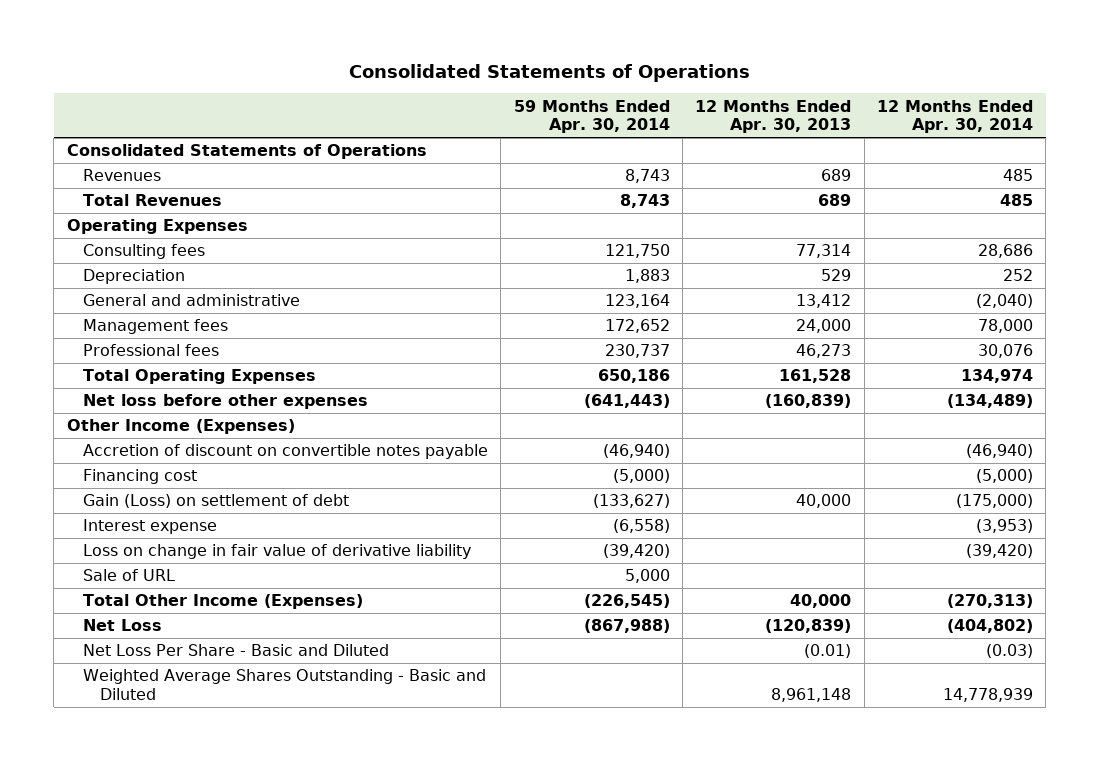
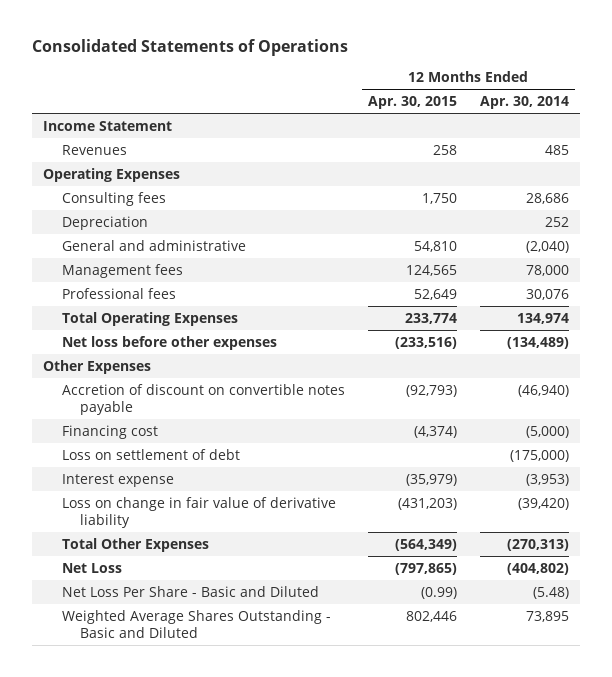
[513,99,670,134] 59 Months Ended Apr. 30, 2014 -> none
[695,99,852,134] 12 Months Ended Apr. 30, 2013 -> none
none -> [367,96,457,110] Apr. 30, 2015
[66,144,427,160] Consolidated Statements of Operations -> [43,120,173,131] Income Statement
[83,194,223,207] Total Revenues -> none
[66,419,295,435] Other Income (Expenses) -> [43,359,152,374] Other Expenses
[83,494,350,509] Gain (Loss) on settlement of debt -> [61,448,240,460] Loss on settlement of debt
[83,569,176,582] Sale of URL -> none
[83,594,364,610] Total Other Income (Expenses) -> [61,537,209,552] Total Other Expenses
[986,644,1034,659] (0.03) -> [532,586,569,599] (5.48)
[943,687,1034,702] 14,778,939 -> [525,610,569,622] 73,895

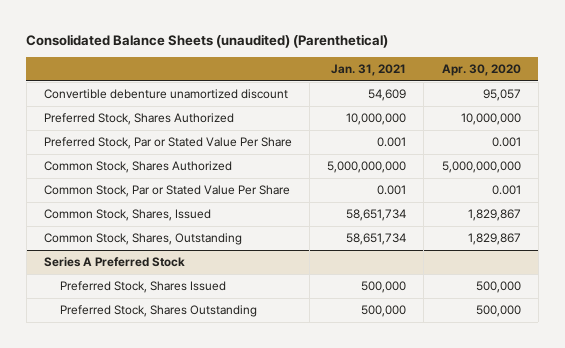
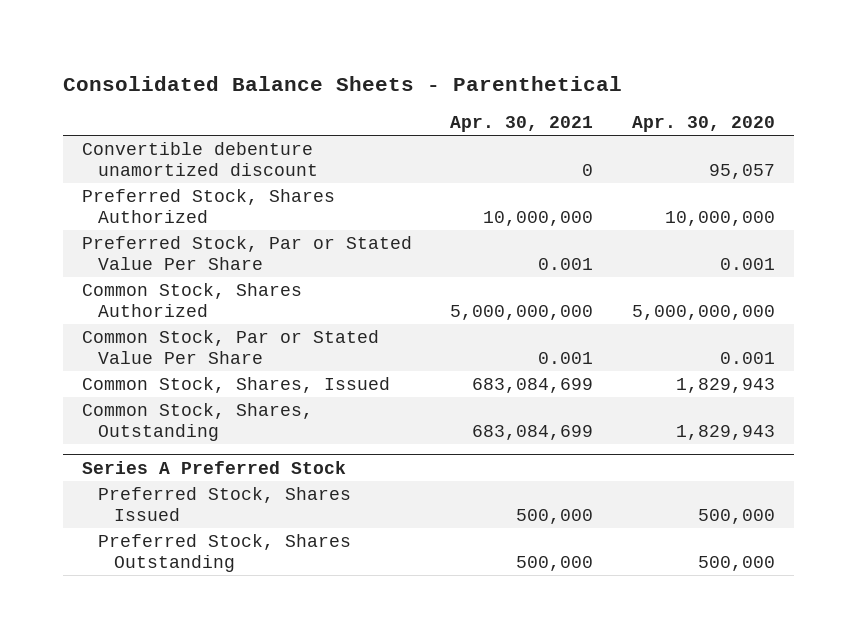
[26,33,389,48] Consolidated Balance Sheets (unaudited) (Parenthetical) -> [62,76,622,92] Consolidated Balance Sheets - Parenthetical
[331,63,407,76] Jan. 31, 2021 -> none
none -> [450,116,594,133] Apr. 30, 2021
[467,209,521,222] 1,829,867 -> [675,378,775,394] 1,829,943
[467,233,521,246] 1,829,867 -> [675,425,775,441] 1,829,943

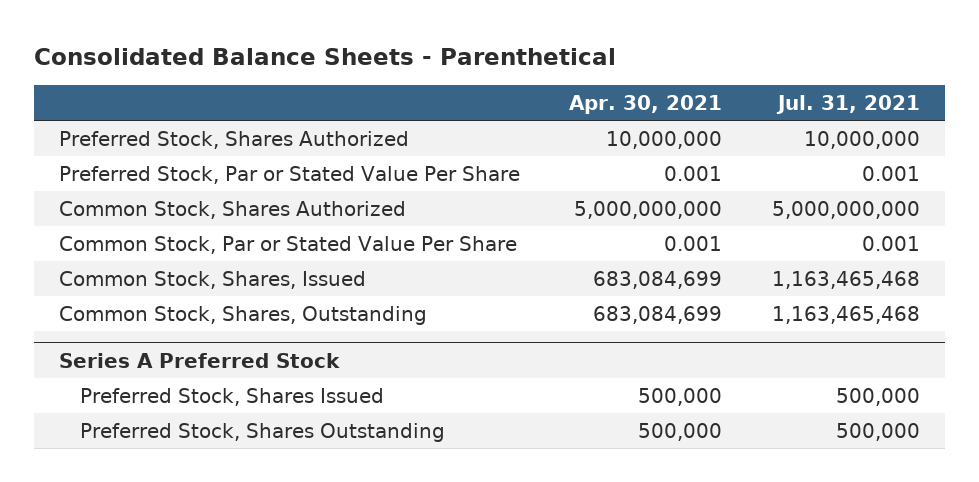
[631,116,775,133] Apr. 30, 2020 -> none
none -> [775,94,920,114] Jul. 31, 2021
[81,142,318,177] Convertible debenture unamortized discount -> none

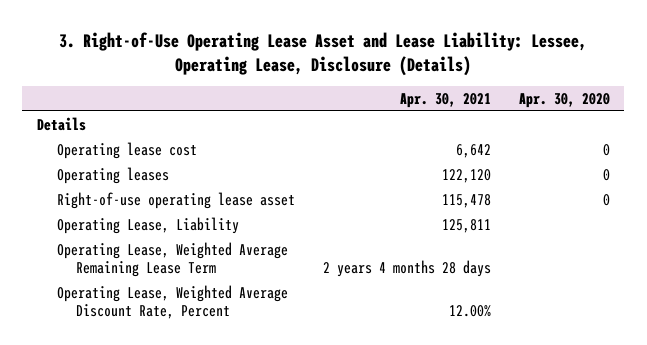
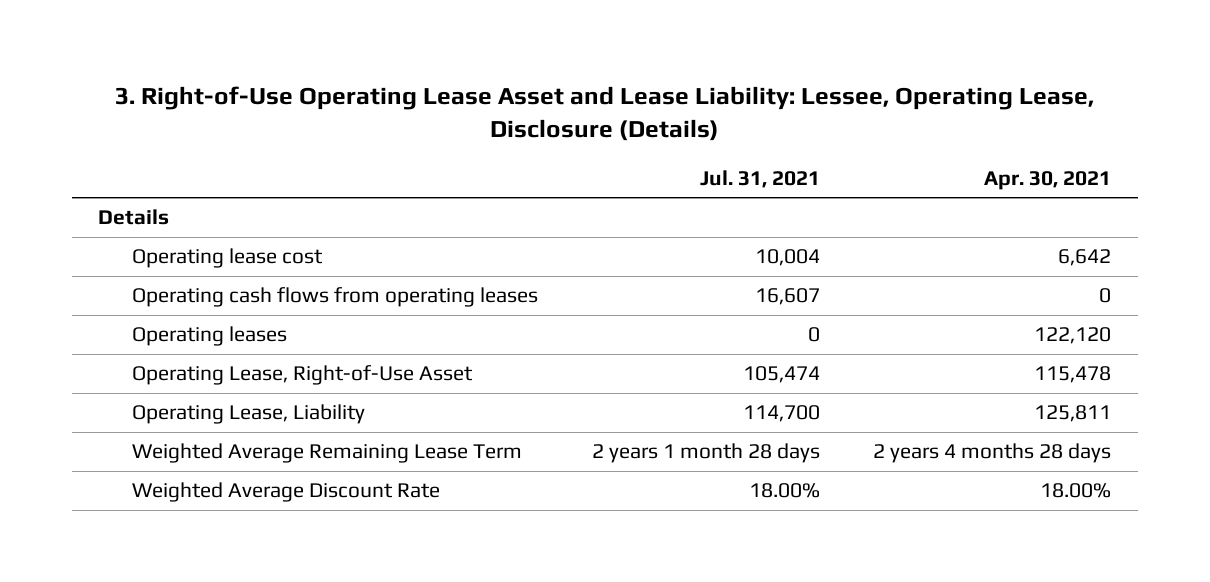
[519,93,611,109] Apr. 30, 2020 -> none
none -> [699,169,820,188] Jul. 31, 2021
none -> [132,287,539,308] Operating cash flows from operating leases
[56,191,295,209] Right-of-use operating lease asset -> [132,365,474,386] Operating Lease, Right-of-Use Asset
[56,241,288,278] Operating Lease, Weighted Average Remaining Lease Term -> [132,443,523,464] Weighted Average Remaining Lease Term
[56,284,288,320] Operating Lease, Weighted Average Discount Rate, Percent -> [132,482,441,503] Weighted Average Discount Rate
[448,305,491,318] 12.00% -> [1040,483,1112,499] 18.00%

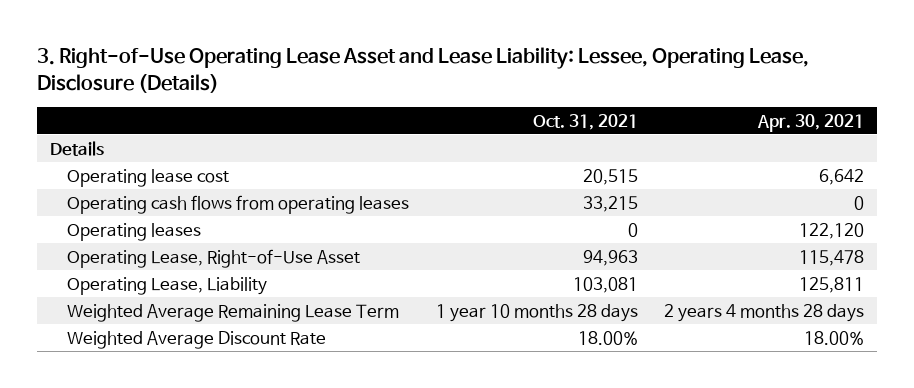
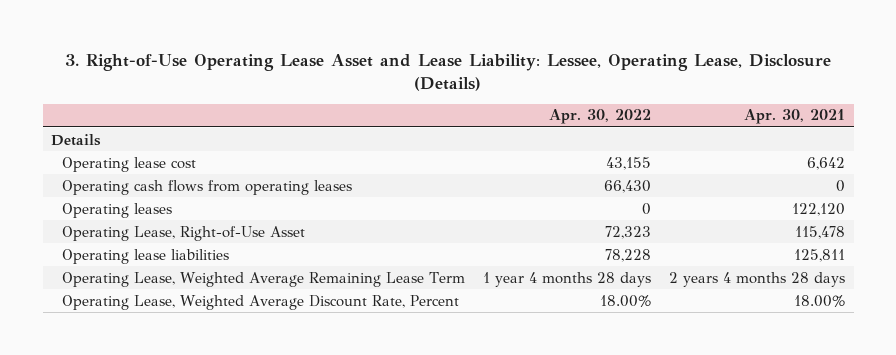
[532,113,638,130] Oct. 31, 2021 -> none
none -> [549,109,652,125] Apr. 30, 2022
[67,276,268,295] Operating Lease, Liability -> [62,248,230,264] Operating lease liabilities
[67,303,400,322] Weighted Average Remaining Lease Term -> [62,271,466,287] Operating Lease, Weighted Average Remaining Lease Term
[67,330,327,349] Weighted Average Discount Rate -> [62,294,460,310] Operating Lease, Weighted Average Discount Rate, Percent

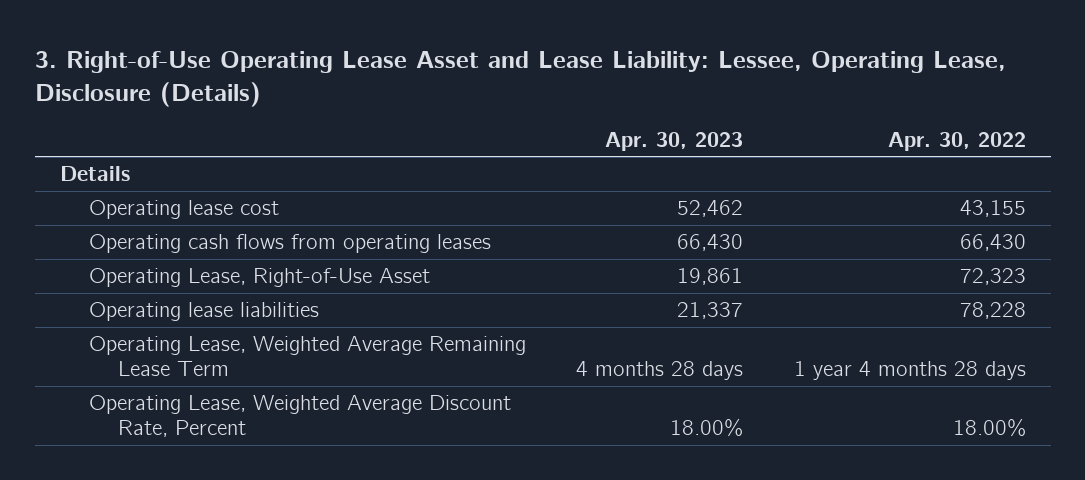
[743,109,845,125] Apr. 30, 2021 -> none
none -> [605,131,744,151] Apr. 30, 2023
[62,202,173,218] Operating leases -> none

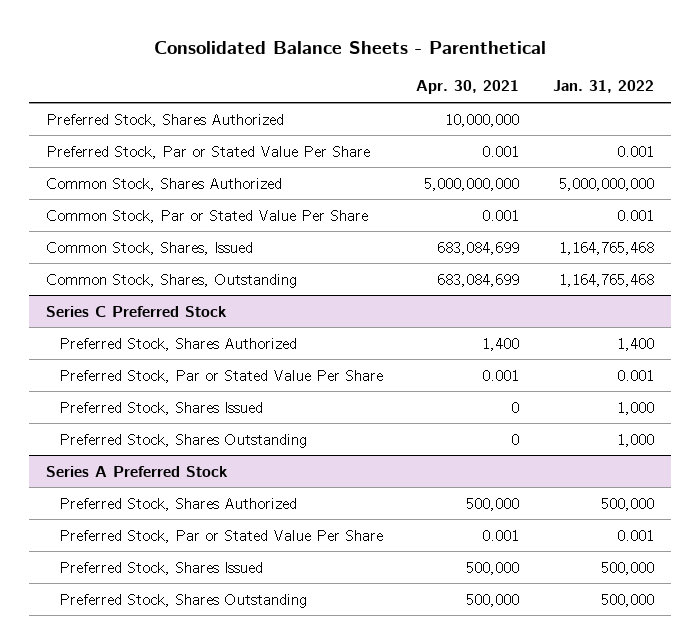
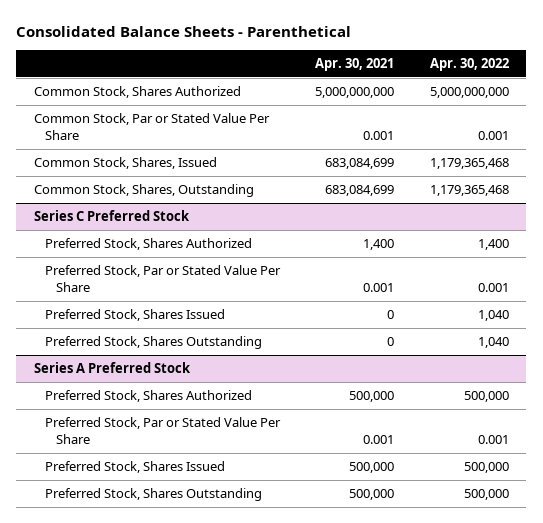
[552,80,654,94] Jan. 31, 2022 -> none
none -> [429,57,509,71] Apr. 30, 2022
[46,113,285,127] Preferred Stock, Shares Authorized -> none
[46,145,371,159] Preferred Stock, Par or Stated Value Per Share -> none

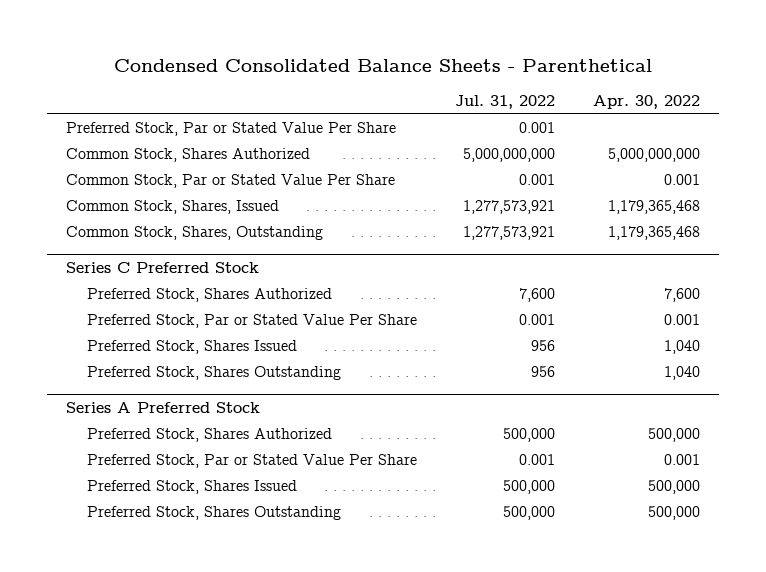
[16,25,352,37] Consolidated Balance Sheets - Parenthetical -> [114,58,653,72] Condensed Consolidated Balance Sheets - Parenthetical
[315,57,395,71] Apr. 30, 2021 -> none
none -> [455,95,556,110] Jul. 31, 2022
none -> [66,122,397,137] Preferred Stock, Par or Stated Value Per Share
[477,239,509,251] 1,400 -> [664,288,701,303] 7,600

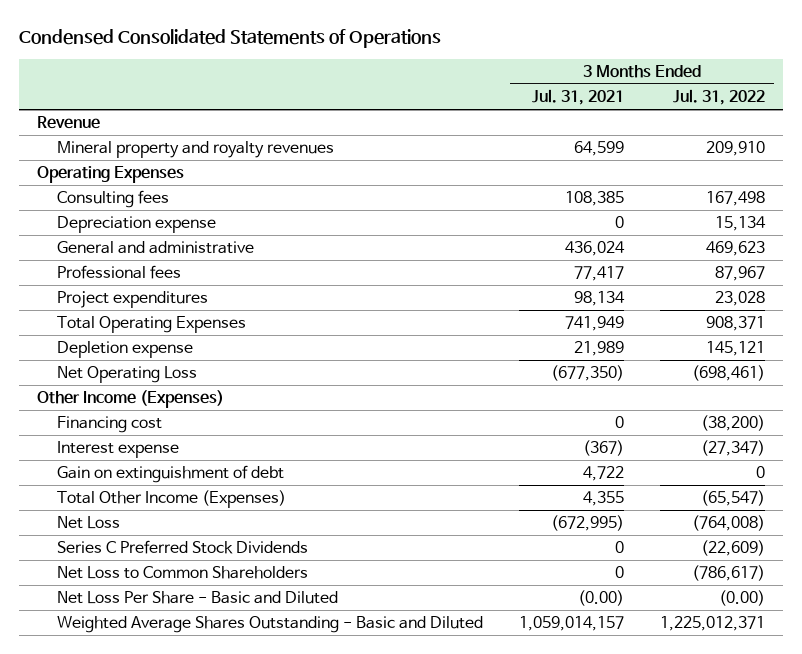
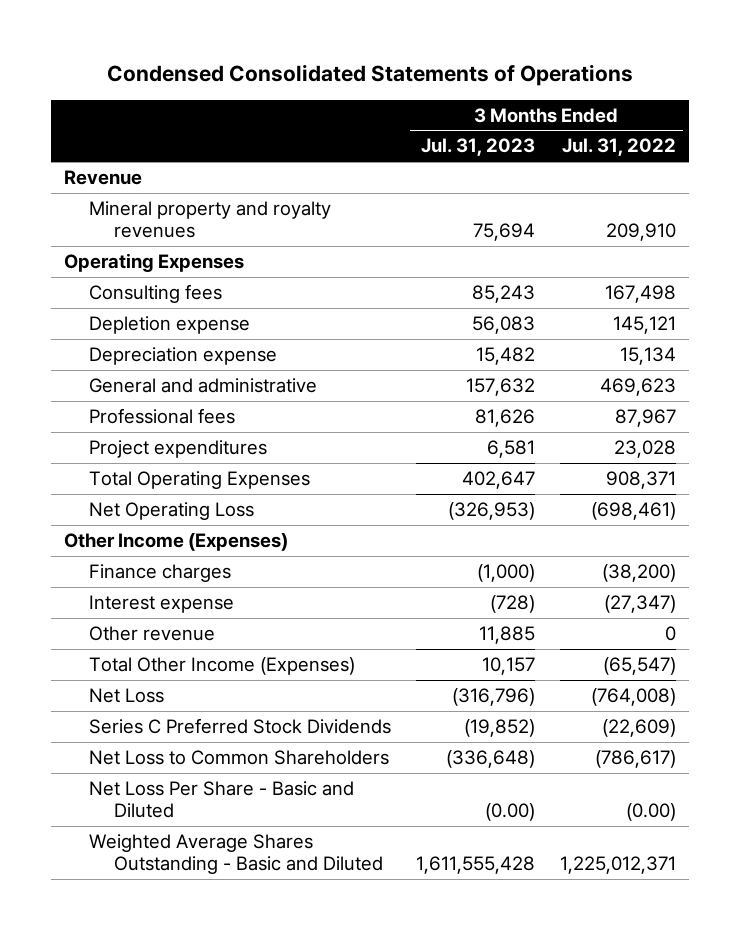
[531,89,624,106] Jul. 31, 2021 -> none
none -> [421,138,536,157] Jul. 31, 2023
[56,341,193,359] Depletion expense -> [89,316,251,335] Depletion expense
[56,416,162,434] Financing cost -> [89,564,232,583] Finance charges
[56,465,284,484] Gain on extinguishment of debt -> none
none -> [89,626,216,642] Other revenue

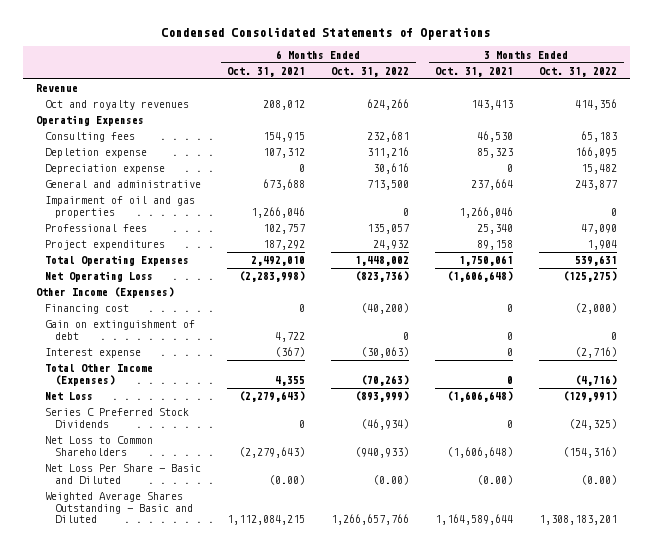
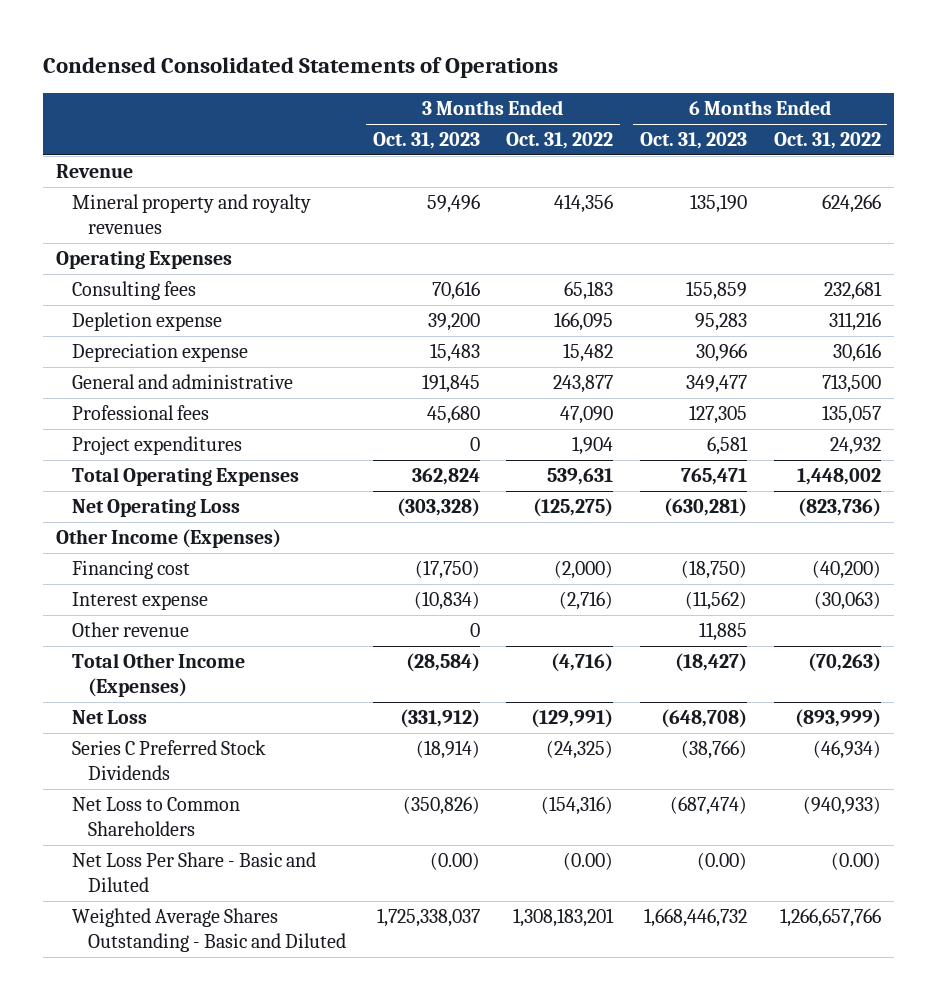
[227,66,306,77] Oct. 31, 2021 -> none
[435,66,514,77] Oct. 31, 2021 -> none
none -> [372,132,480,150] Oct. 31, 2023
none -> [639,132,747,150] Oct. 31, 2023
[45,100,190,111] Oct and royalty revenues -> [72,194,312,235] Mineral property and royalty revenues
[45,196,196,218] Impairment of oil and gas properties -> none
[45,320,196,340] Gain on extinguishment of debt -> none
none -> [72,622,190,638] Other revenue

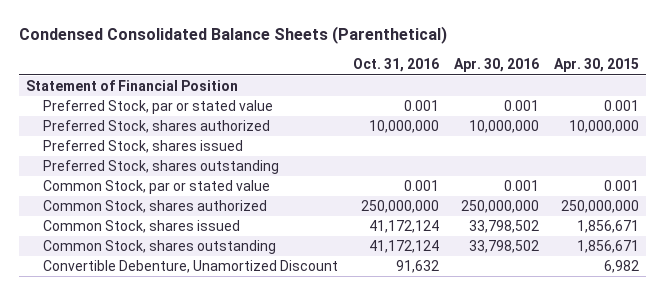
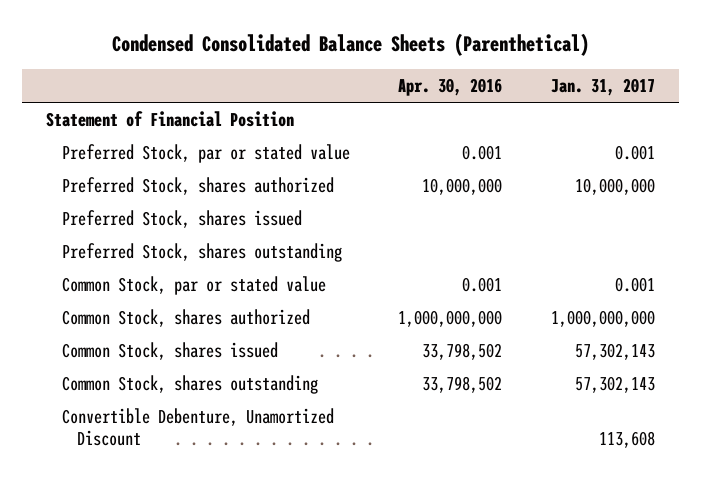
[352,58,439,73] Oct. 31, 2016 -> none
[553,58,639,73] Apr. 30, 2015 -> none
none -> [550,78,655,97] Jan. 31, 2017
[460,200,539,214] 250,000,000 -> [398,310,503,328] 1,000,000,000

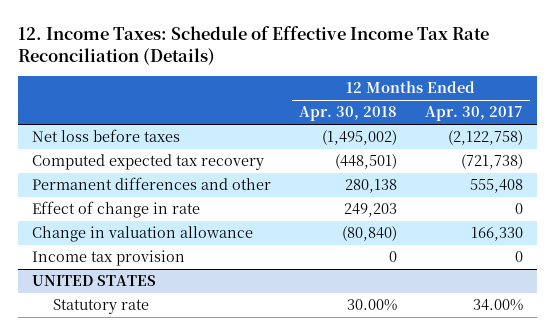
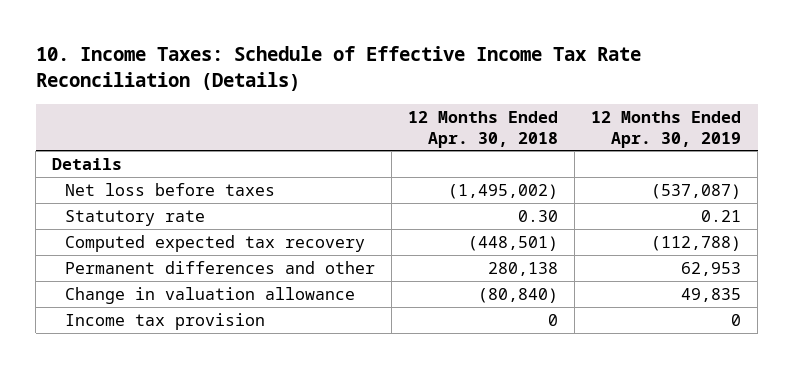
[17,25,489,65] 12. Income Taxes: Schedule of Effective Income Tax Rate Reconciliation (Details) -> [35,46,641,92] 10. Income Taxes: Schedule of Effective Income Tax Rate Reconciliation (Details)
[425,106,524,122] Apr. 30, 2017 -> none
none -> [591,110,742,148] 12 Months Ended Apr. 30, 2019
none -> [52,157,123,170] Details
none -> [65,209,206,226] Statutory rate
[31,201,200,219] Effect of change in rate -> none
[31,275,156,287] UNITED STATES -> none
[53,299,150,315] Statutory rate -> none

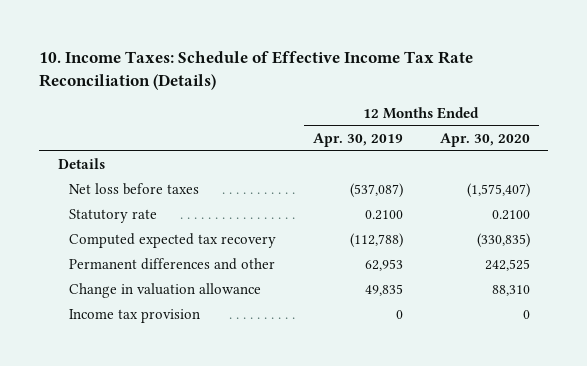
[408,110,559,148] 12 Months Ended Apr. 30, 2018 -> none
none -> [439,133,530,148] Apr. 30, 2020
[701,209,742,222] 0.21 -> [365,210,404,221] 0.2100

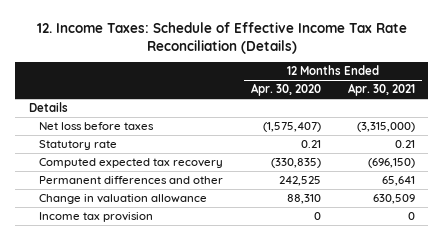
[39,50,474,90] 10. Income Taxes: Schedule of Effective Income Tax Rate Reconciliation (Details) -> [36,21,407,54] 12. Income Taxes: Schedule of Effective Income Tax Rate Reconciliation (Details)
[313,133,404,148] Apr. 30, 2019 -> none
none -> [347,83,415,97] Apr. 30, 2021
[491,210,530,221] 0.2100 -> [300,140,321,149] 0.21

